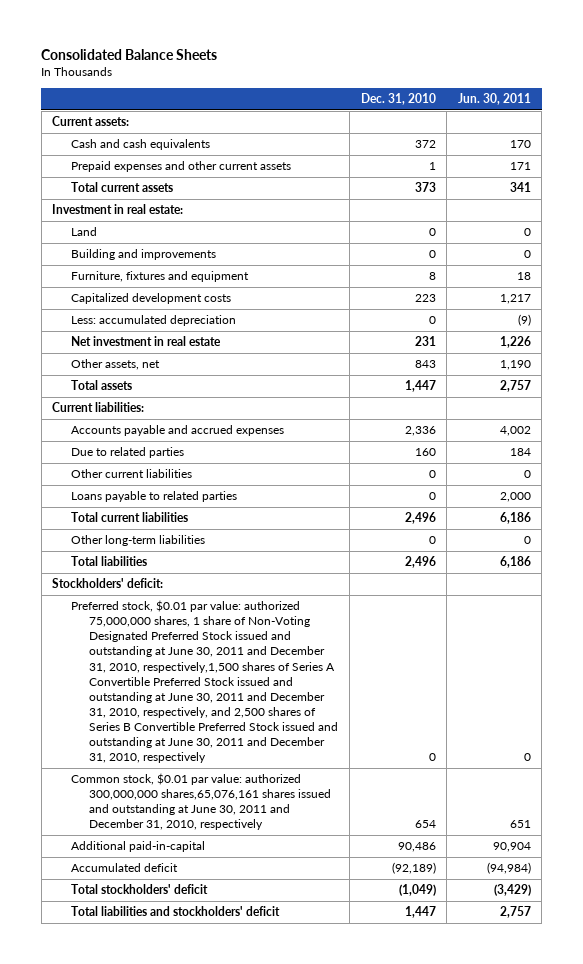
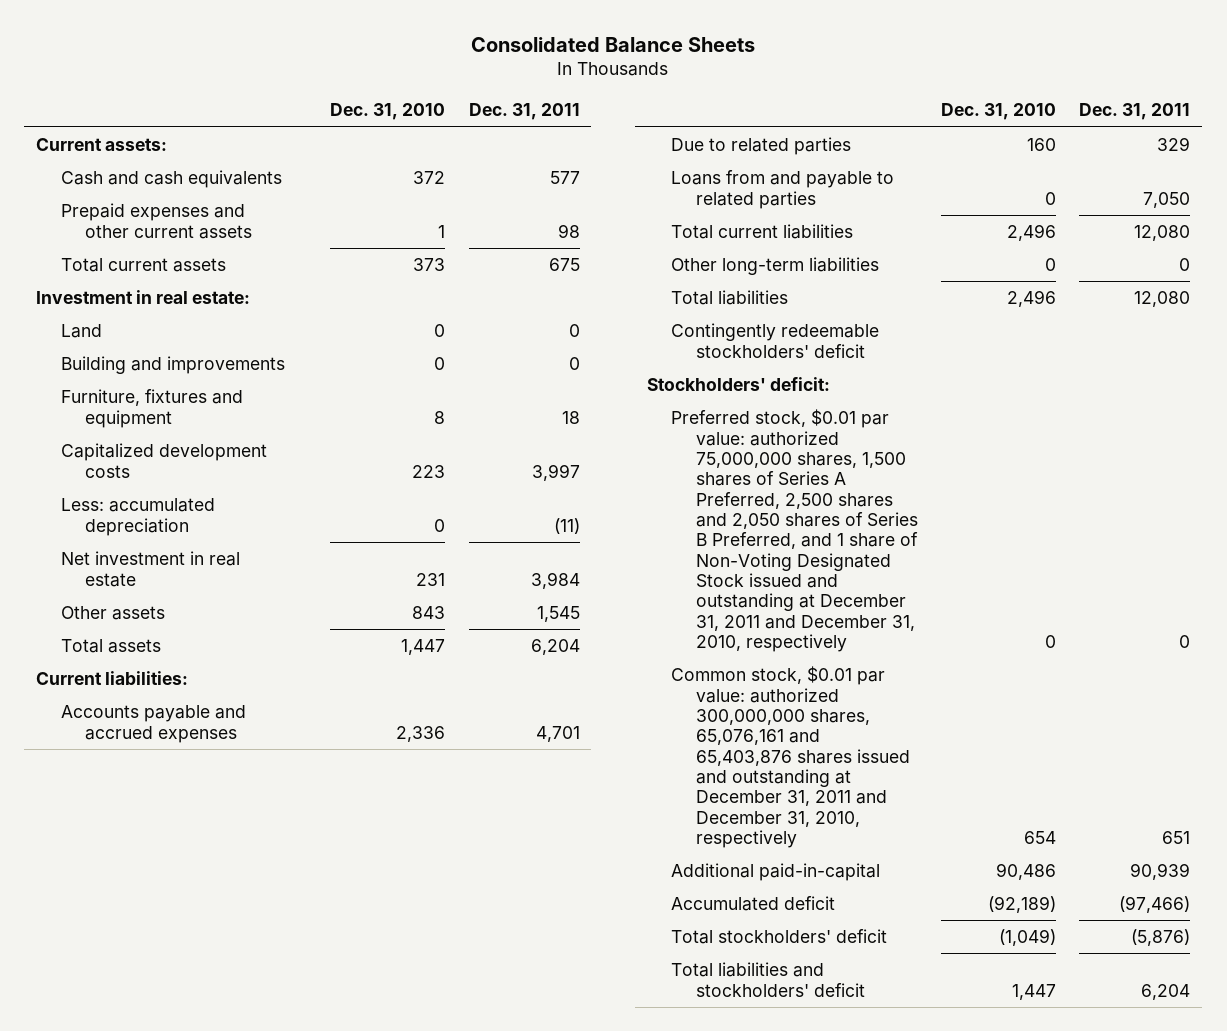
[457,93,531,106] Jun. 30, 2011 -> none
none -> [468,103,580,121] Dec. 31, 2011
[70,359,160,371] Other assets, net -> [60,606,165,621] Other assets
[70,469,192,479] Other current liabilities -> none
[70,491,237,503] Loans payable to related parties -> [671,170,895,209] Loans from and payable to related parties
none -> [671,323,880,358] Contingently redeemable stockholders' deficit
[70,600,339,763] Preferred stock, $0.01 par value: authorized 75,000,000 shares, 1 share of Non-Voting Designated Preferred Stock issued and outstanding at June 30, 2011 and December 31, 2010, respectively,1,500 shares of Series A Convertible Preferred Stock issued and outstanding at June 30, 2011 and December 31, 2010, respectively, and 2,500 shares of Series B Convertible Preferred Stock issued and outstanding at June 30, 2011 and December 31, 2010, respectively -> [671,409,918,653] Preferred stock, $0.01 par value: authorized 75,000,000 shares, 1,500 shares of Series A Preferred, 2,500 shares and 2,050 shares of Series B Preferred, and 1 share of Non-Voting Designated Stock issued and outstanding at December 31, 2011 and December 31, 2010, respectively
[70,773,332,831] Common stock, $0.01 par value: authorized 300,000,000 shares,65,076,161 shares issued and outstanding at June 30, 2011 and December 31, 2010, respectively -> [671,666,910,849] Common stock, $0.01 par value: authorized 300,000,000 shares, 65,076,161 and 65,403,876 shares issued and outstanding at December 31, 2011 and December 31, 2010, respectively

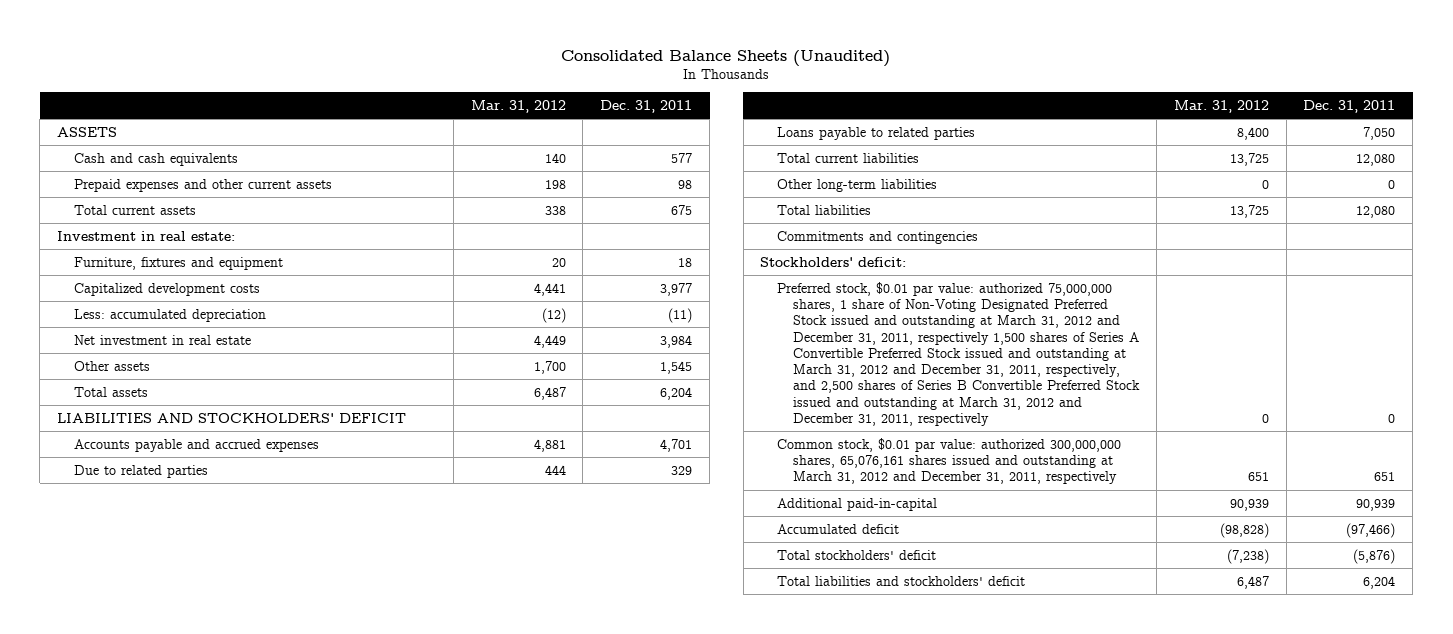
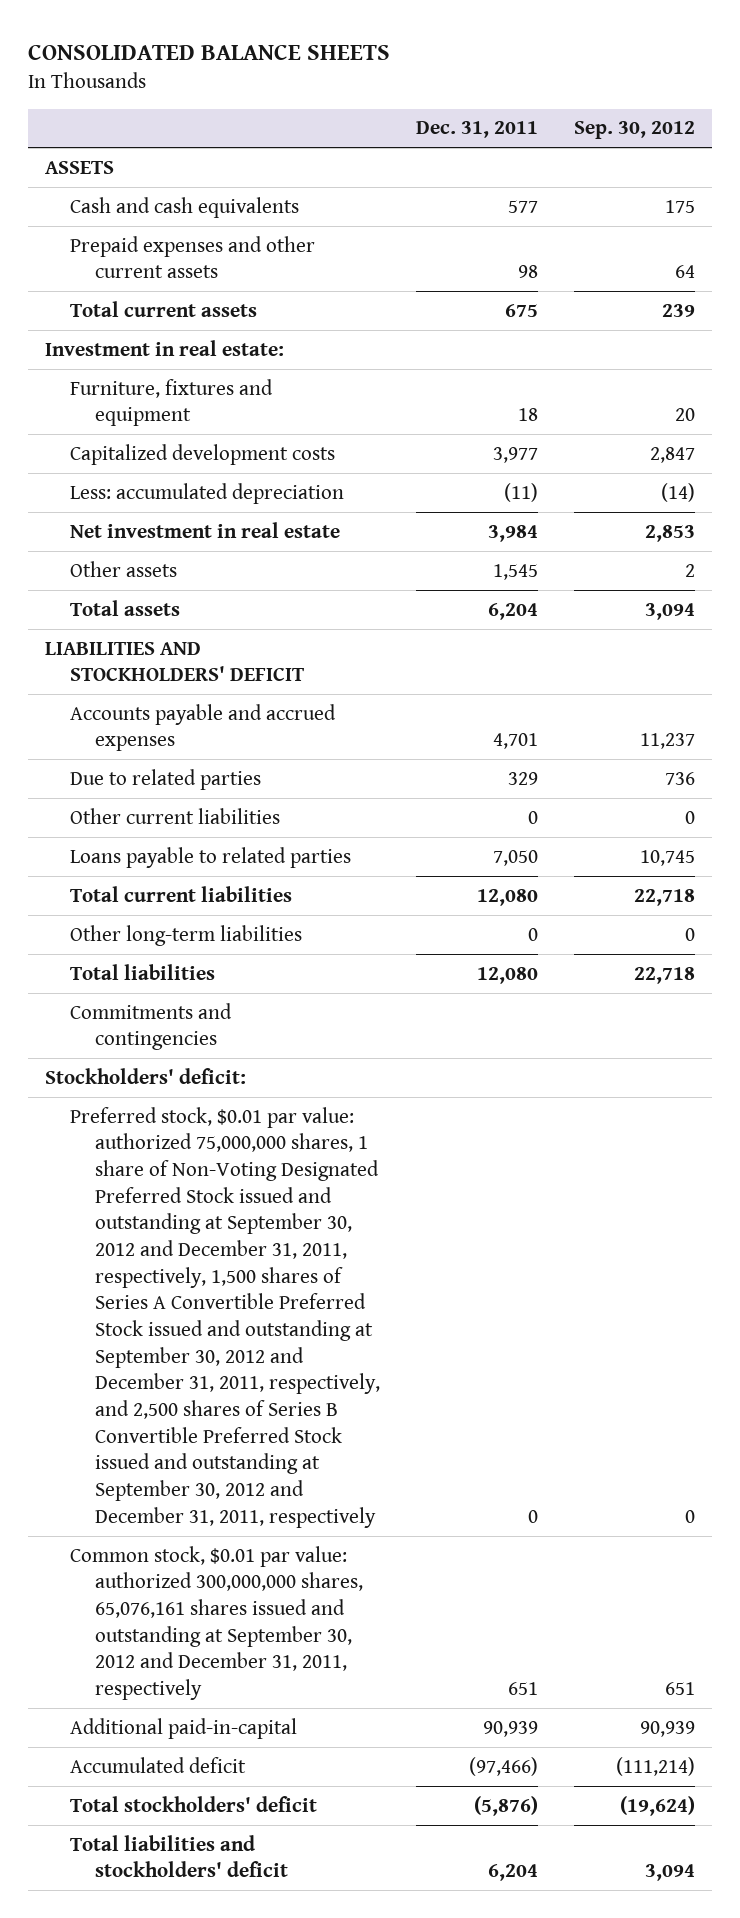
[561,49,891,67] Consolidated Balance Sheets (Unaudited) -> [27,44,390,60] CONSOLIDATED BALANCE SHEETS
[470,99,566,113] Mar. 31, 2012 -> none
none -> [573,121,695,140] Sep. 30, 2012
none -> [70,807,281,824] Other current liabilities
[776,281,1140,426] Preferred stock, $0.01 par value: authorized 75,000,000 shares, 1 share of Non-Voting Designated Preferred Stock issued and outstanding at March 31, 2012 and December 31, 2011, respectively 1,500 shares of Series A Convertible Preferred Stock issued and outstanding at March 31, 2012 and December 31, 2011, respectively, and 2,500 shares of Series B Convertible Preferred Stock issued and outstanding at March 31, 2012 and December 31, 2011, respectively -> [70,1106,381,1528] Preferred stock, $0.01 par value: authorized 75,000,000 shares, 1 share of Non-Voting Designated Preferred Stock issued and outstanding at September 30, 2012 and December 31, 2011, respectively, 1,500 shares of Series A Convertible Preferred Stock issued and outstanding at September 30, 2012 and December 31, 2011, respectively, and 2,500 shares of Series B Convertible Preferred Stock issued and outstanding at September 30, 2012 and December 31, 2011, respectively
[776,437,1121,485] Common stock, $0.01 par value: authorized 300,000,000 shares, 65,076,161 shares issued and outstanding at March 31, 2012 and December 31, 2011, respectively -> [70,1545,364,1701] Common stock, $0.01 par value: authorized 300,000,000 shares, 65,076,161 shares issued and outstanding at September 30, 2012 and December 31, 2011, respectively

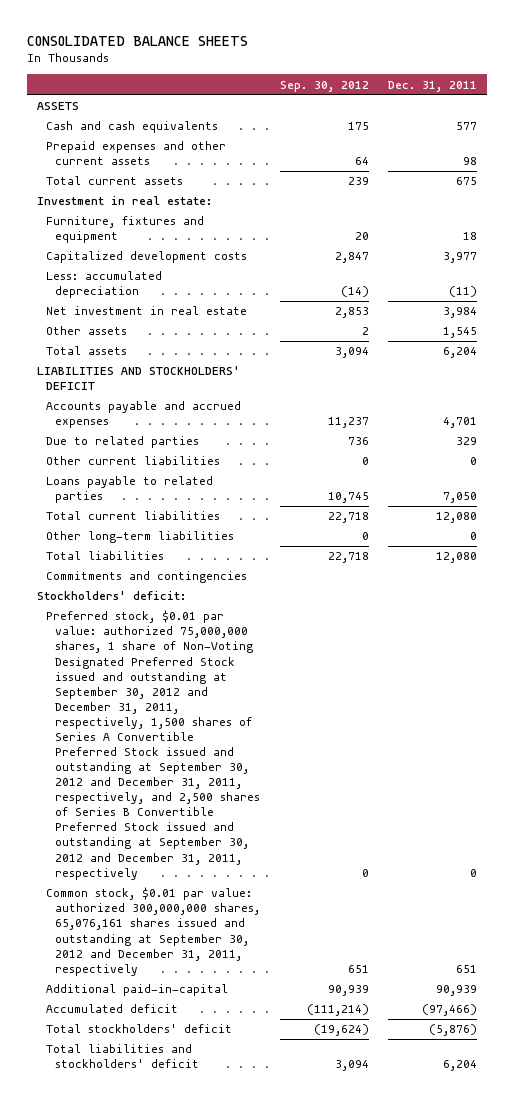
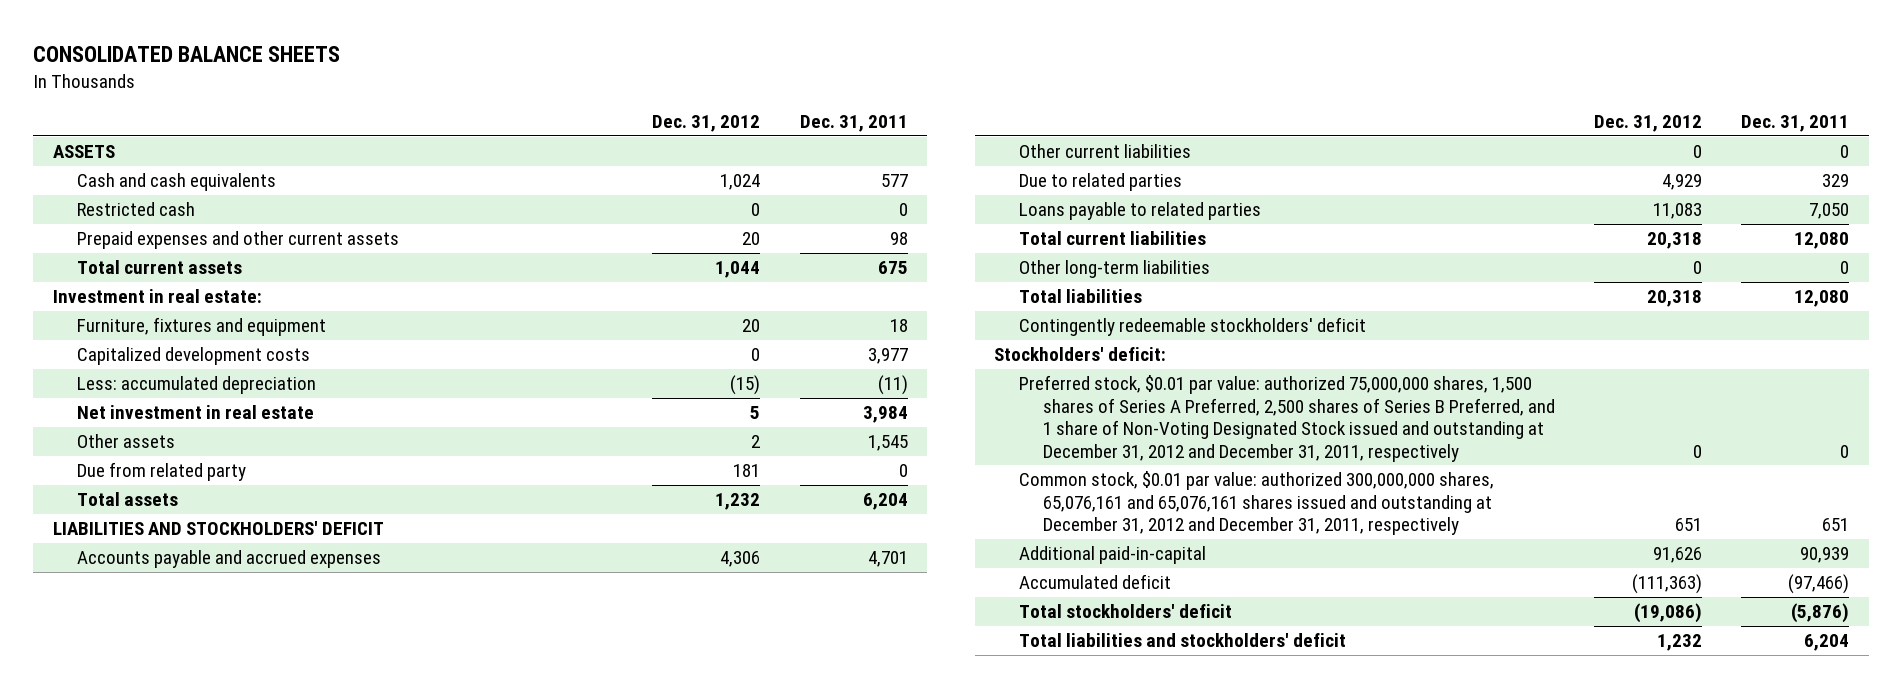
[279,80,369,92] Sep. 30, 2012 -> none
none -> [652,115,761,133] Dec. 31, 2012
none -> [76,202,195,217] Restricted cash
none -> [76,462,246,482] Due from related party
[46,436,200,449] Due to related parties -> [1018,173,1182,192] Due to related parties
[46,571,248,584] Commitments and contingencies -> [1018,317,1366,337] Contingently redeemable stockholders' deficit
[46,610,261,880] Preferred stock, $0.01 par value: authorized 75,000,000 shares, 1 share of Non-Voting Designated Preferred Stock issued and outstanding at September 30, 2012 and December 31, 2011, respectively, 1,500 shares of Series A Convertible Preferred Stock issued and outstanding at September 30, 2012 and December 31, 2011, respectively, and 2,500 shares of Series B Convertible Preferred Stock issued and outstanding at September 30, 2012 and December 31, 2011, respectively -> [1018,375,1555,462] Preferred stock, $0.01 par value: authorized 75,000,000 shares, 1,500 shares of Series A Preferred, 2,500 shares of Series B Preferred, and 1 share of Non-Voting Designated Stock issued and outstanding at December 31, 2012 and December 31, 2011, respectively
[46,887,261,976] Common stock, $0.01 par value: authorized 300,000,000 shares, 65,076,161 shares issued and outstanding at September 30, 2012 and December 31, 2011, respectively -> [1018,471,1494,536] Common stock, $0.01 par value: authorized 300,000,000 shares, 65,076,161 and 65,076,161 shares issued and outstanding at December 31, 2012 and December 31, 2011, respectively

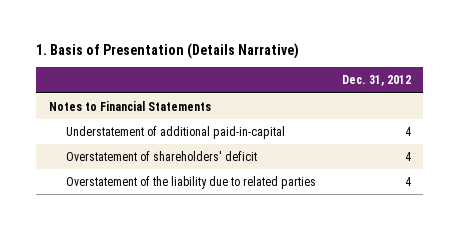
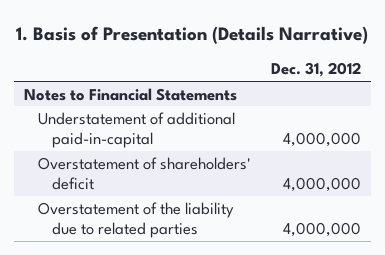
[404,126,411,136] 4 -> [282,131,361,147] 4,000,000
[404,151,411,161] 4 -> [282,176,361,192] 4,000,000
[404,176,411,186] 4 -> [282,221,361,237] 4,000,000

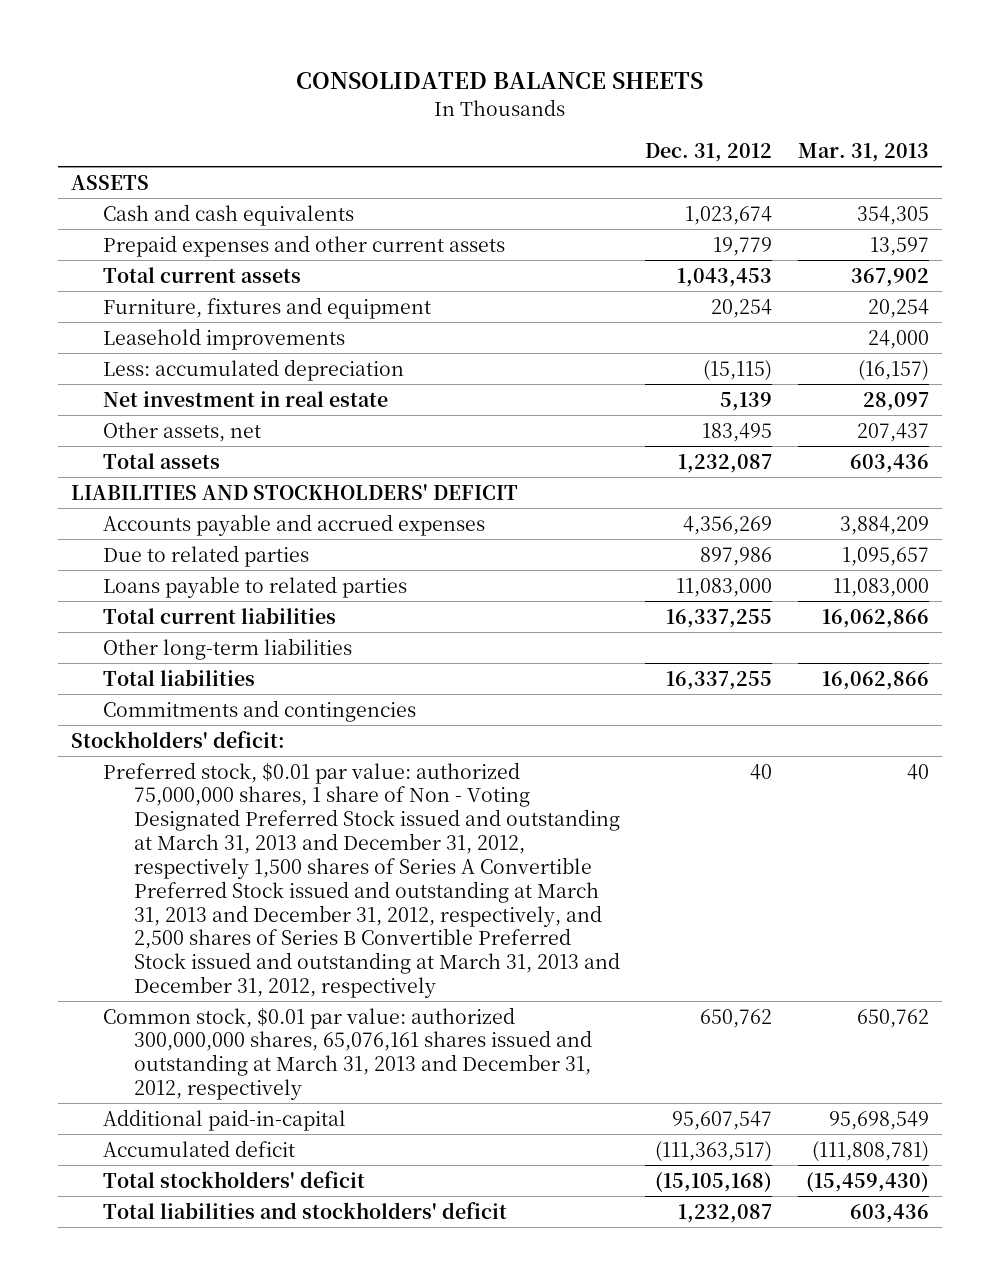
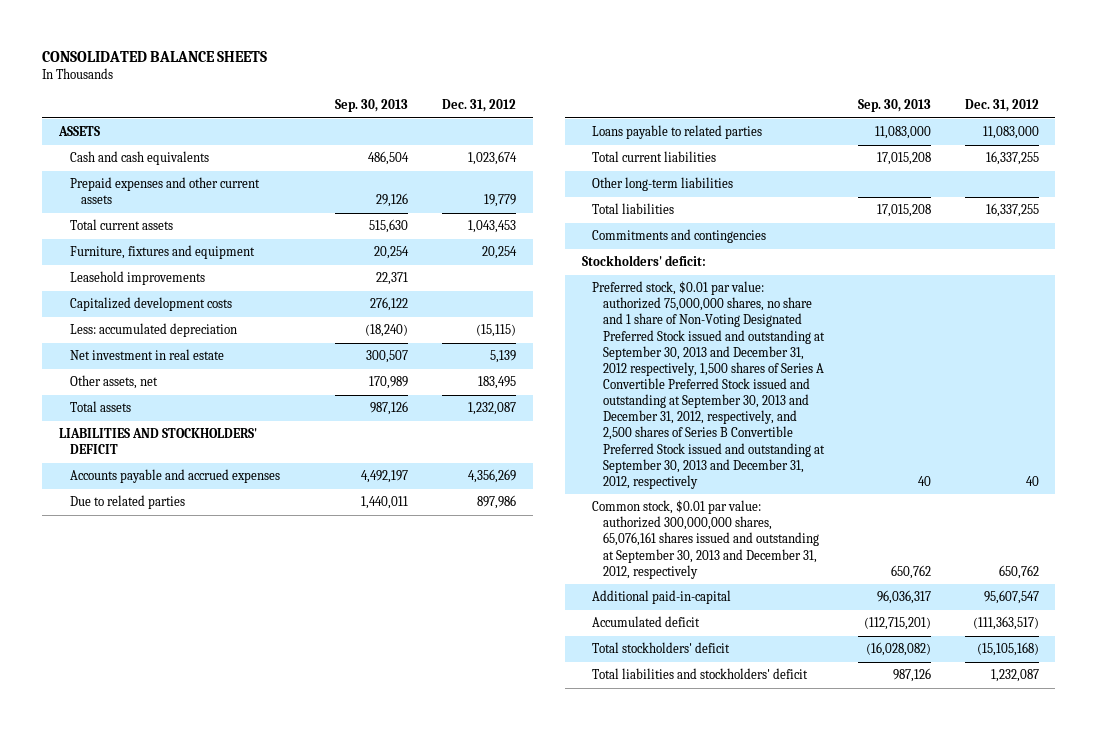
[797,143,929,163] Mar. 31, 2013 -> none
none -> [335,99,409,113] Sep. 30, 2013
none -> [69,297,232,312] Capitalized development costs
[102,761,620,998] Preferred stock, $0.01 par value: authorized 75,000,000 shares, 1 share of Non - Voting Designated Preferred Stock issued and outstanding at March 31, 2013 and December 31, 2012, respectively 1,500 shares of Series A Convertible Preferred Stock issued and outstanding at March 31, 2013 and December 31, 2012, respectively, and 2,500 shares of Series B Convertible Preferred Stock issued and outstanding at March 31, 2013 and December 31, 2012, respectively -> [592,281,826,489] Preferred stock, $0.01 par value: authorized 75,000,000 shares, no share and 1 share of Non-Voting Designated Preferred Stock issued and outstanding at September 30, 2013 and December 31, 2012 respectively, 1,500 shares of Series A Convertible Preferred Stock issued and outstanding at September 30, 2013 and December 31, 2012, respectively, and 2,500 shares of Series B Convertible Preferred Stock issued and outstanding at September 30, 2013 and December 31, 2012, respectively
[102,1006,592,1101] Common stock, $0.01 par value: authorized 300,000,000 shares, 65,076,161 shares issued and outstanding at March 31, 2013 and December 31, 2012, respectively -> [592,500,820,579] Common stock, $0.01 par value: authorized 300,000,000 shares, 65,076,161 shares issued and outstanding at September 30, 2013 and December 31, 2012, respectively

